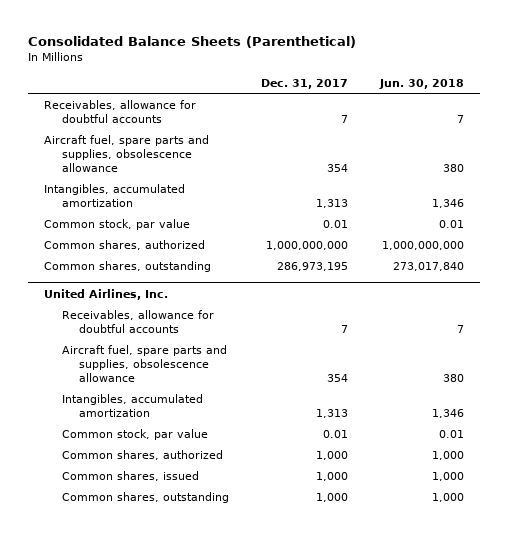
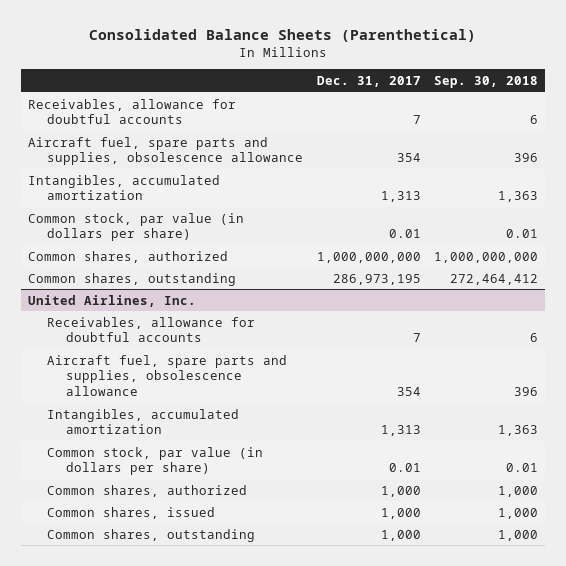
[378,78,464,89] Jun. 30, 2018 -> none
none -> [434,76,539,89] Sep. 30, 2018
[44,218,191,230] Common stock, par value -> [27,212,244,242] Common stock, par value (in dollars per share)
[61,428,208,440] Common stock, par value -> [46,446,263,476] Common stock, par value (in dollars per share)

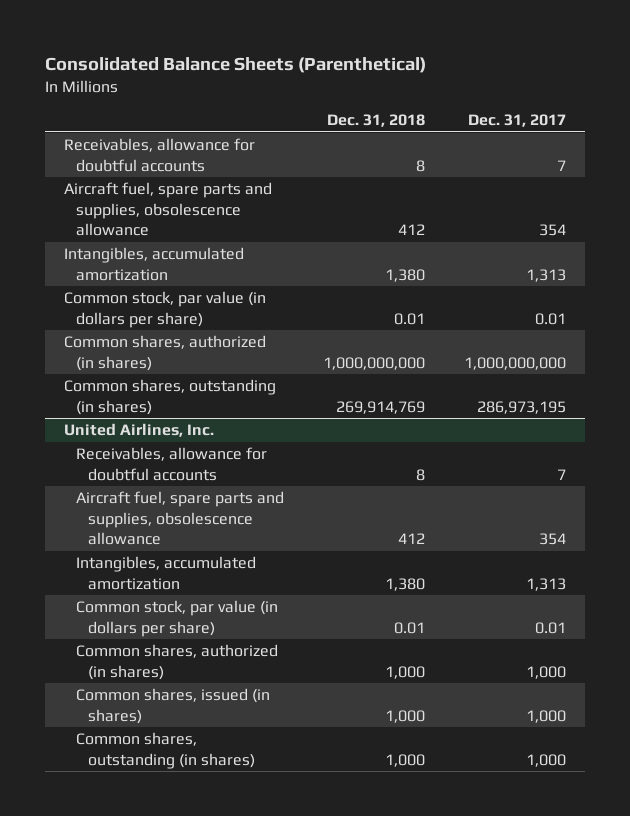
[434,76,539,89] Sep. 30, 2018 -> none
none -> [327,114,426,128] Dec. 31, 2018
[27,250,228,263] Common shares, authorized -> [64,335,267,371] Common shares, authorized (in shares)
[27,272,236,286] Common shares, outstanding -> [64,379,277,415] Common shares, outstanding (in shares)
[46,484,247,497] Common shares, authorized -> [76,644,279,680] Common shares, authorized (in shares)
[46,506,215,519] Common shares, issued -> [76,688,271,724] Common shares, issued (in shares)
[46,528,255,542] Common shares, outstanding -> [76,732,256,769] Common shares, outstanding (in shares)

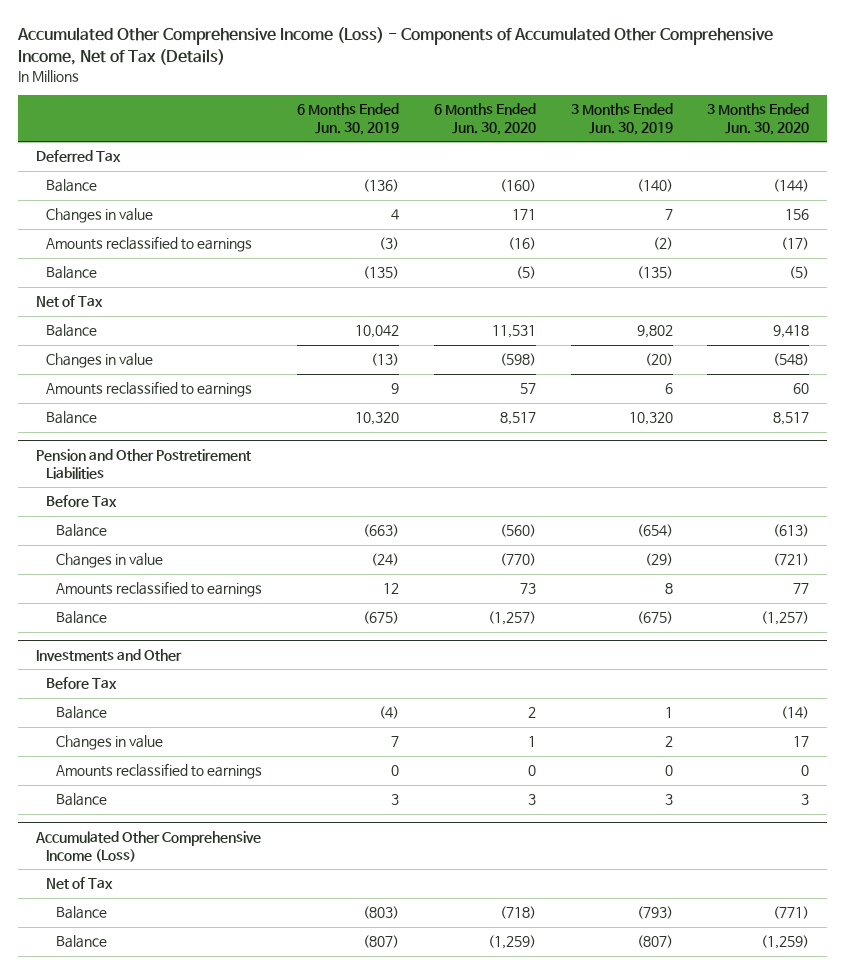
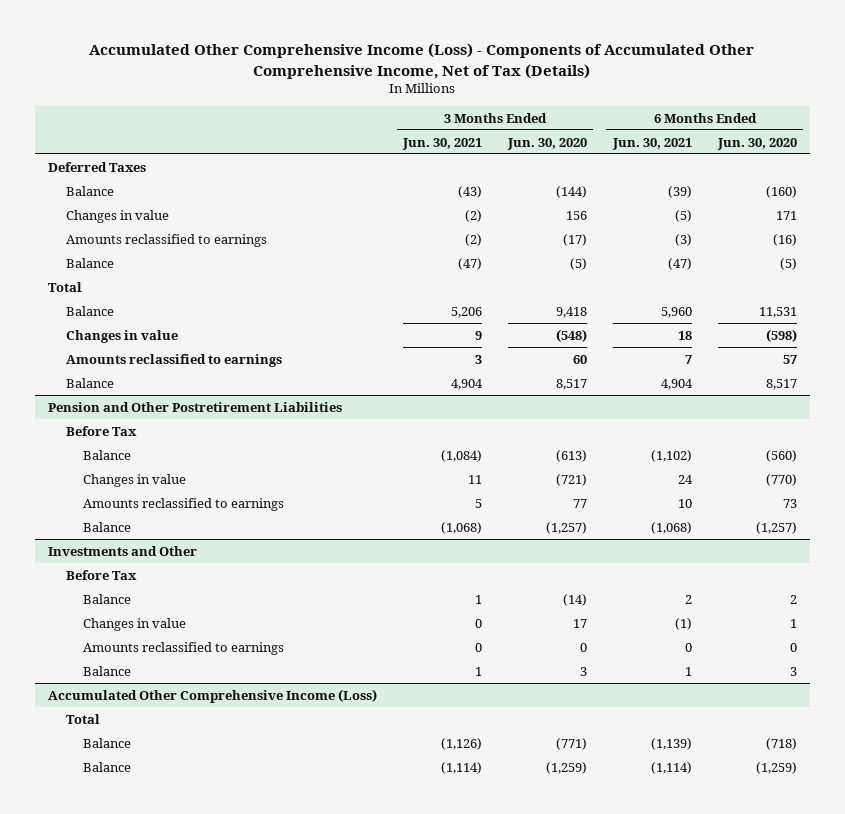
[296,103,399,135] 6 Months Ended Jun. 30, 2019 -> none
[570,103,673,135] 3 Months Ended Jun. 30, 2019 -> none
none -> [402,137,483,150] Jun. 30, 2021
none -> [611,137,692,150] Jun. 30, 2021
[35,150,121,163] Deferred Tax -> [48,161,147,172] Deferred Taxes
[35,295,103,308] Net of Tax -> [48,281,83,292] Total
[45,877,113,890] Net of Tax -> [65,713,100,724] Total

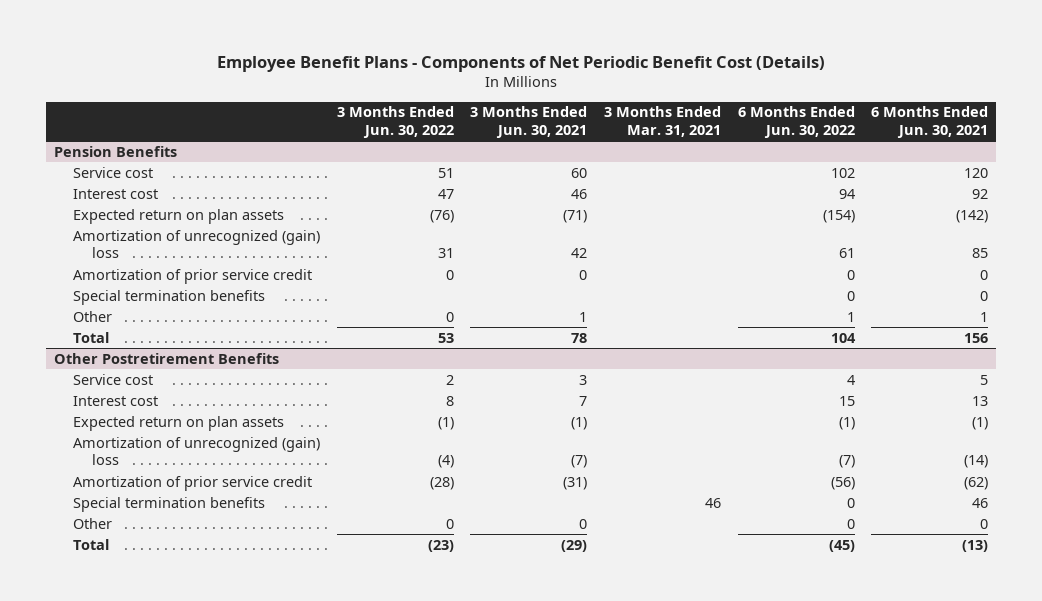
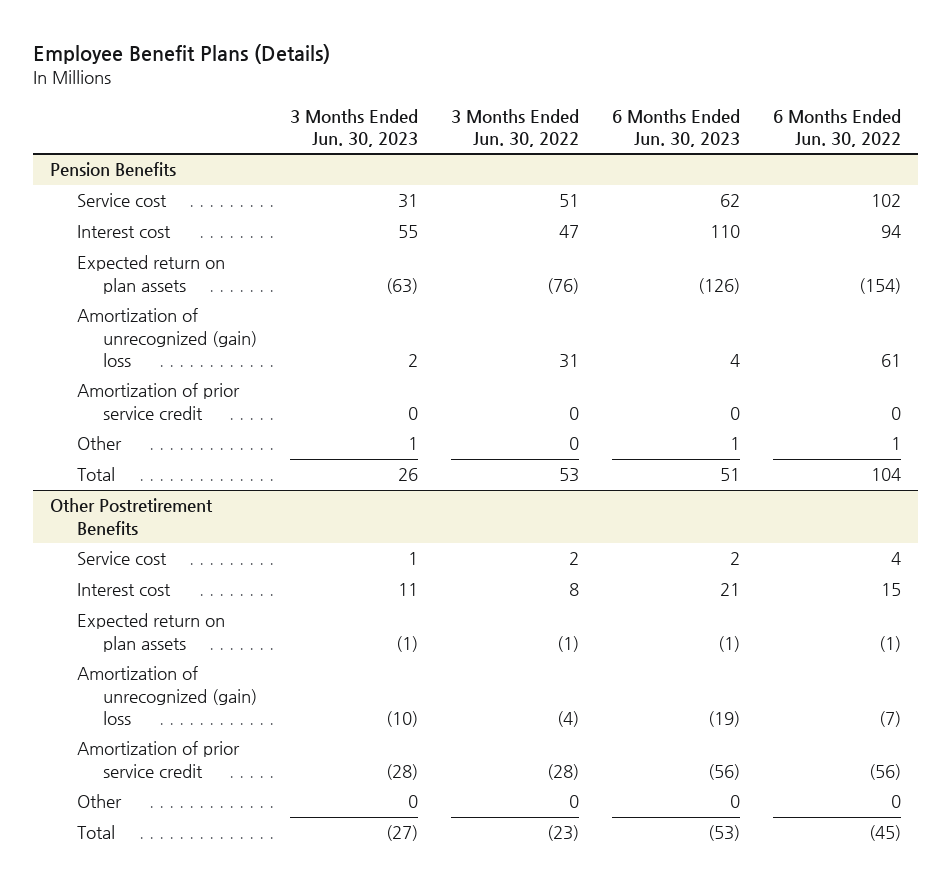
[216,55,825,72] Employee Benefit Plans - Components of Net Periodic Benefit Cost (Details) -> [33,43,331,64] Employee Benefit Plans (Details)
[470,106,588,138] 3 Months Ended Jun. 30, 2021 -> none
[603,106,721,137] 3 Months Ended Mar. 31, 2021 -> none
[871,106,989,138] 6 Months Ended Jun. 30, 2021 -> none
none -> [290,108,419,147] 3 Months Ended Jun. 30, 2023
none -> [612,108,741,147] 6 Months Ended Jun. 30, 2023
[73,289,266,305] Special termination benefits -> none
[73,496,266,512] Special termination benefits -> none

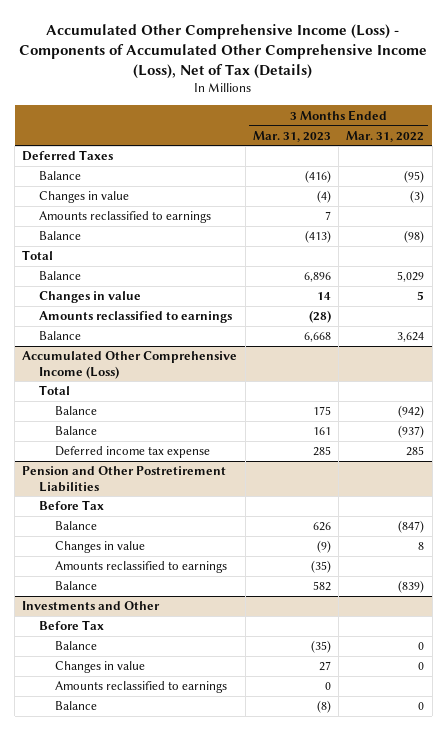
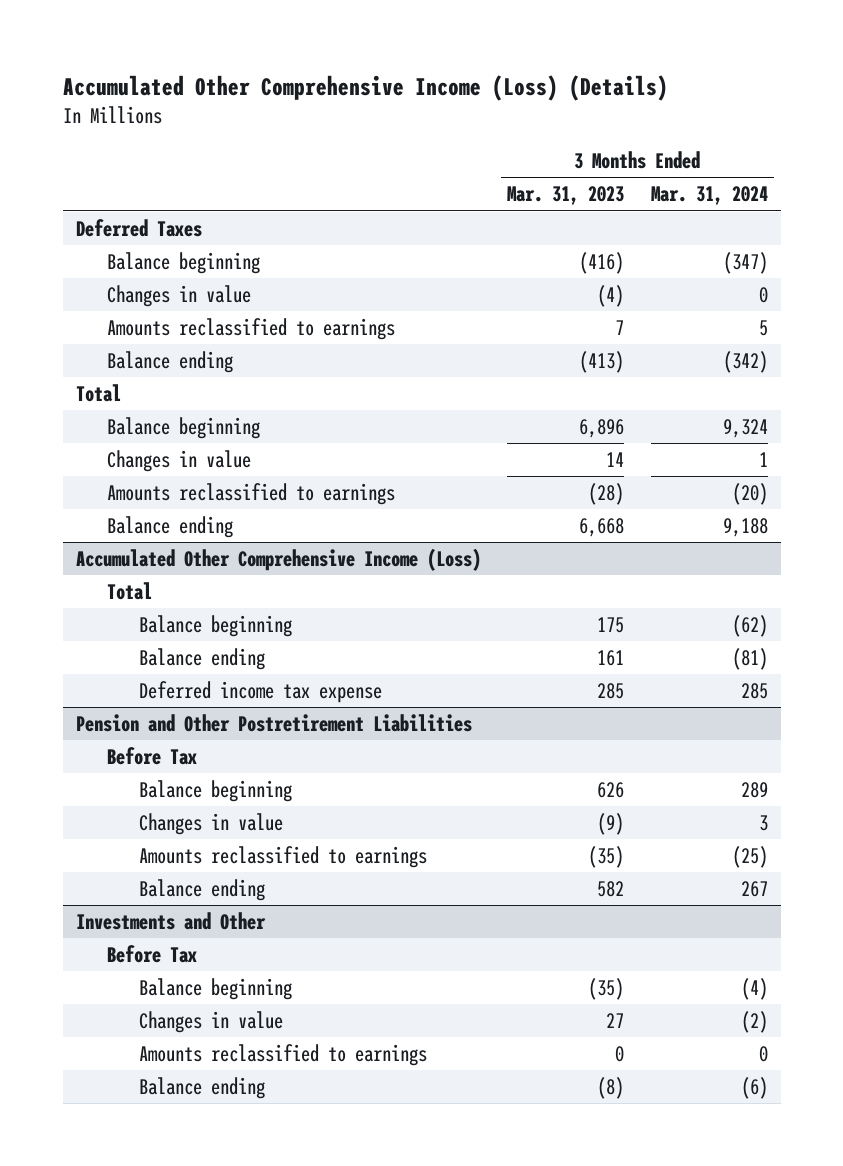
[19,23,428,79] Accumulated Other Comprehensive Income (Loss) - Components of Accumulated Other Comprehensive Income (Loss), Net of Tax (Details) -> [62,75,668,102] Accumulated Other Comprehensive Income (Loss) (Details)
[346,130,425,142] Mar. 31, 2022 -> none
none -> [650,186,768,206] Mar. 31, 2024
[38,171,81,181] Balance -> [107,251,261,274] Balance beginning
[38,231,81,241] Balance -> [107,350,234,373] Balance ending
[38,271,81,281] Balance -> [107,416,261,439] Balance beginning
[38,331,81,341] Balance -> [107,515,234,538] Balance ending
[54,406,97,416] Balance -> [138,614,292,637] Balance beginning
[54,426,97,436] Balance -> [138,647,265,670] Balance ending
[54,521,97,531] Balance -> [138,779,292,802] Balance beginning
[54,581,97,591] Balance -> [138,878,265,901] Balance ending
[54,641,97,651] Balance -> [138,977,292,1000] Balance beginning
[54,701,97,711] Balance -> [138,1076,265,1099] Balance ending

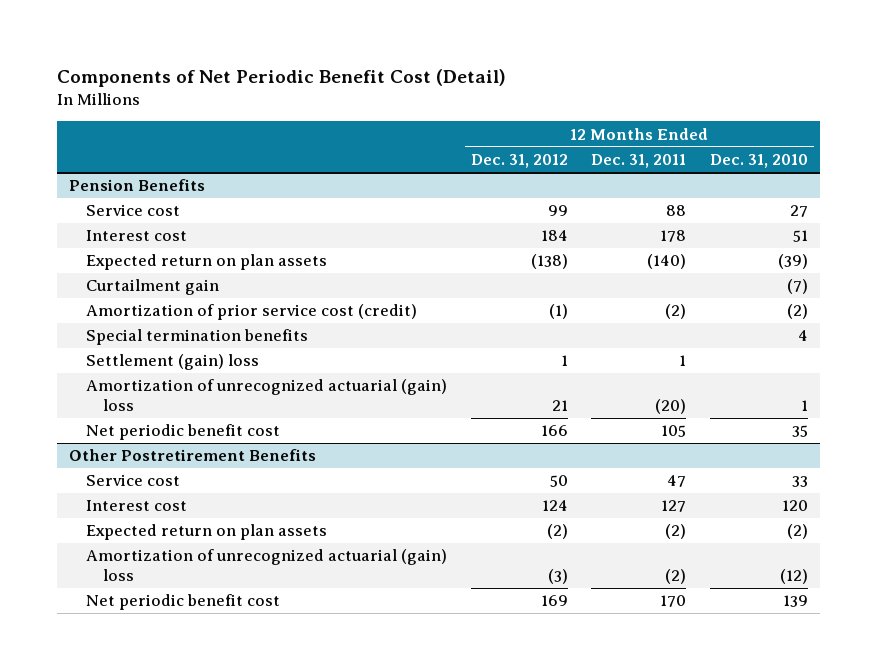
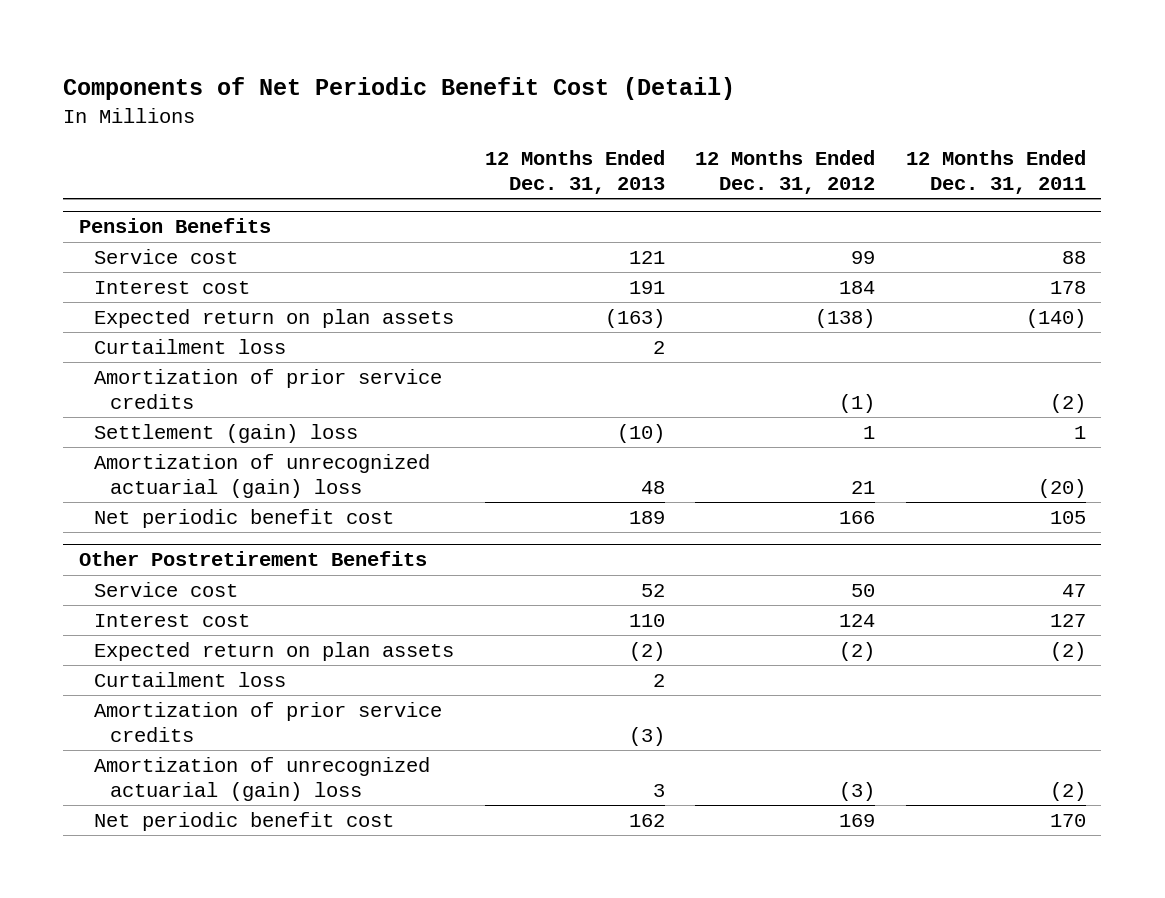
[710,154,809,169] Dec. 31, 2010 -> none
none -> [484,149,665,194] 12 Months Ended Dec. 31, 2013
[86,329,309,346] Special termination benefits -> none
[86,279,220,296] Curtailment gain -> [94,338,287,354] Curtailment loss
[86,304,418,321] Amortization of prior service cost (credit) -> [94,368,443,409] Amortization of prior service credits
none -> [94,671,287,687] Curtailment loss
none -> [94,701,443,742] Amortization of prior service credits

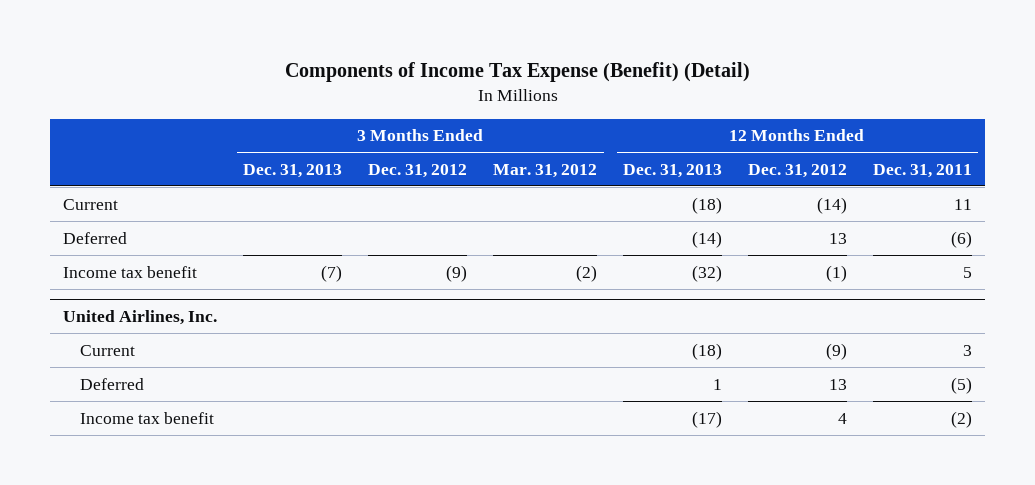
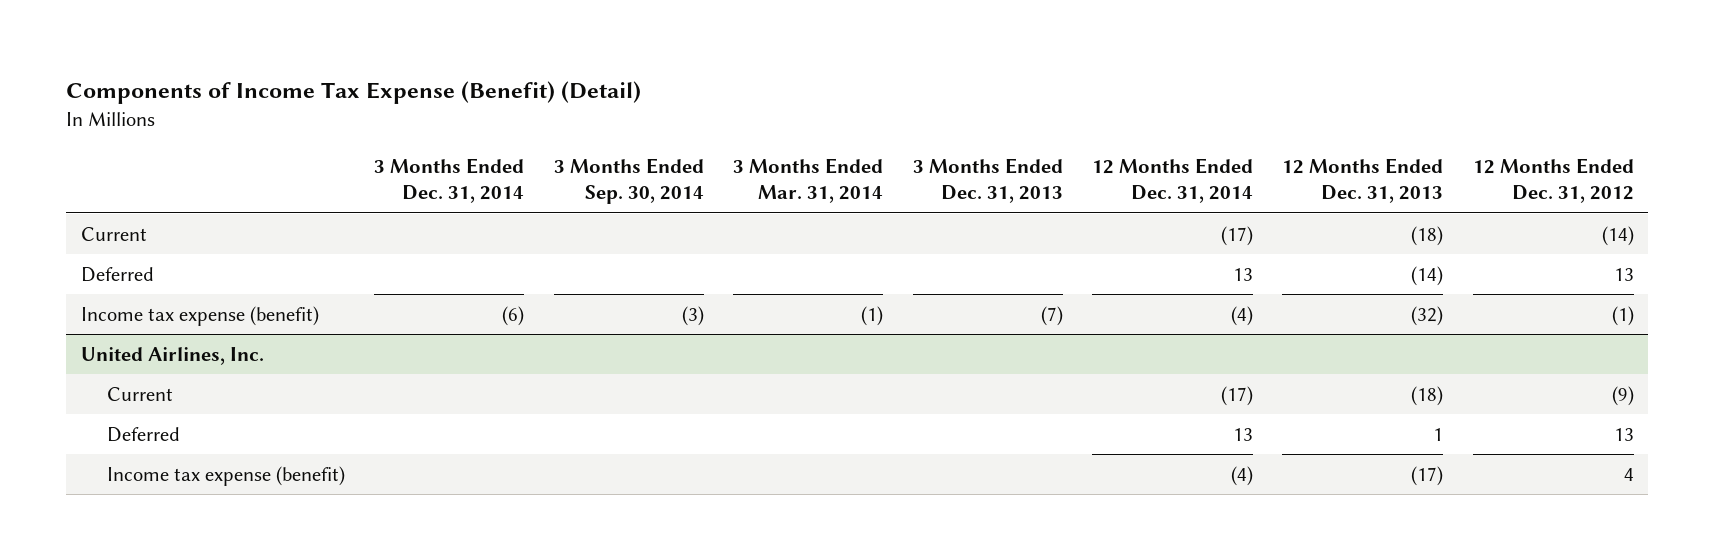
[368,163,468,178] Dec. 31, 2012 -> none
[493,163,598,178] Mar. 31, 2012 -> none
[872,163,972,178] Dec. 31, 2011 -> none
none -> [374,157,525,204] 3 Months Ended Dec. 31, 2014
none -> [553,157,704,205] 3 Months Ended Sep. 30, 2014
none -> [733,157,884,204] 3 Months Ended Mar. 31, 2014
none -> [1091,157,1253,204] 12 Months Ended Dec. 31, 2014
[63,265,198,278] Income tax benefit -> [80,305,319,326] Income tax expense (benefit)
[80,411,215,424] Income tax benefit -> [107,465,346,486] Income tax expense (benefit)

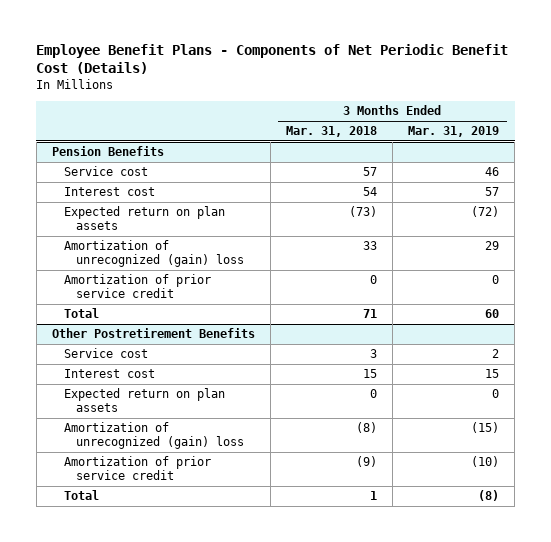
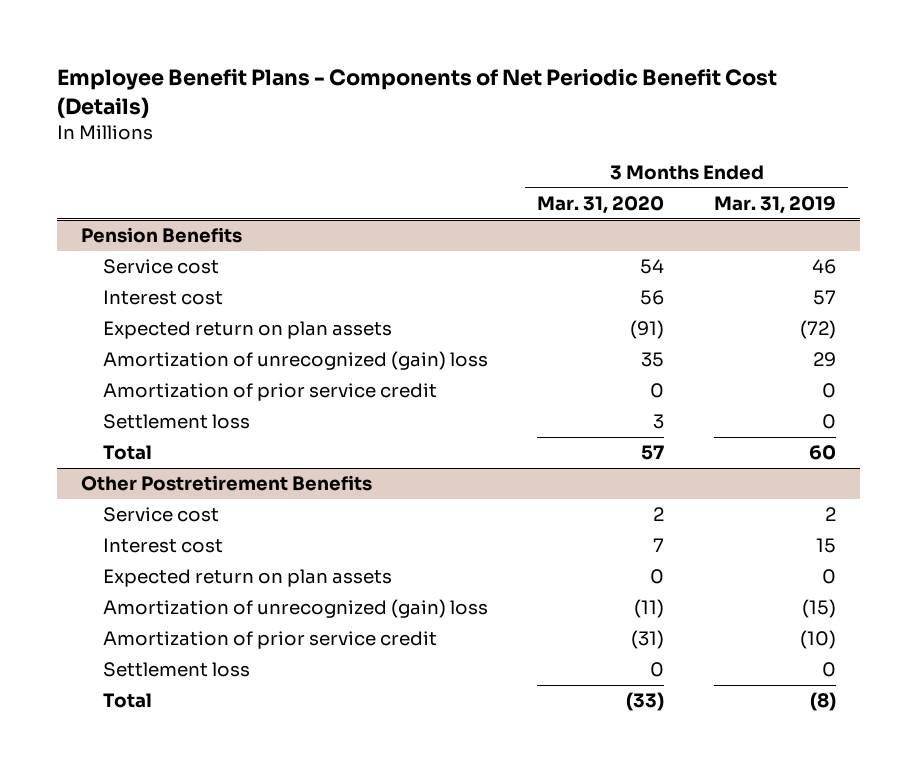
[285,126,377,138] Mar. 31, 2018 -> none
none -> [537,195,665,214] Mar. 31, 2020
none -> [103,414,251,430] Settlement loss
none -> [103,662,251,678] Settlement loss

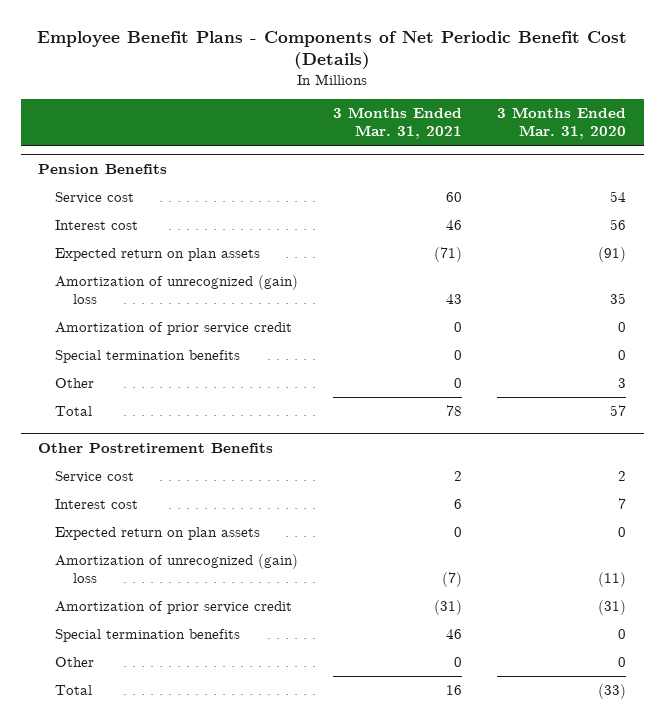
[713,195,836,214] Mar. 31, 2019 -> none
none -> [333,107,463,140] 3 Months Ended Mar. 31, 2021
[103,414,251,430] Settlement loss -> none
none -> [55,349,241,363] Special termination benefits
none -> [55,377,95,388] Other
[103,662,251,678] Settlement loss -> none
none -> [55,628,241,642] Special termination benefits
none -> [55,656,95,667] Other

